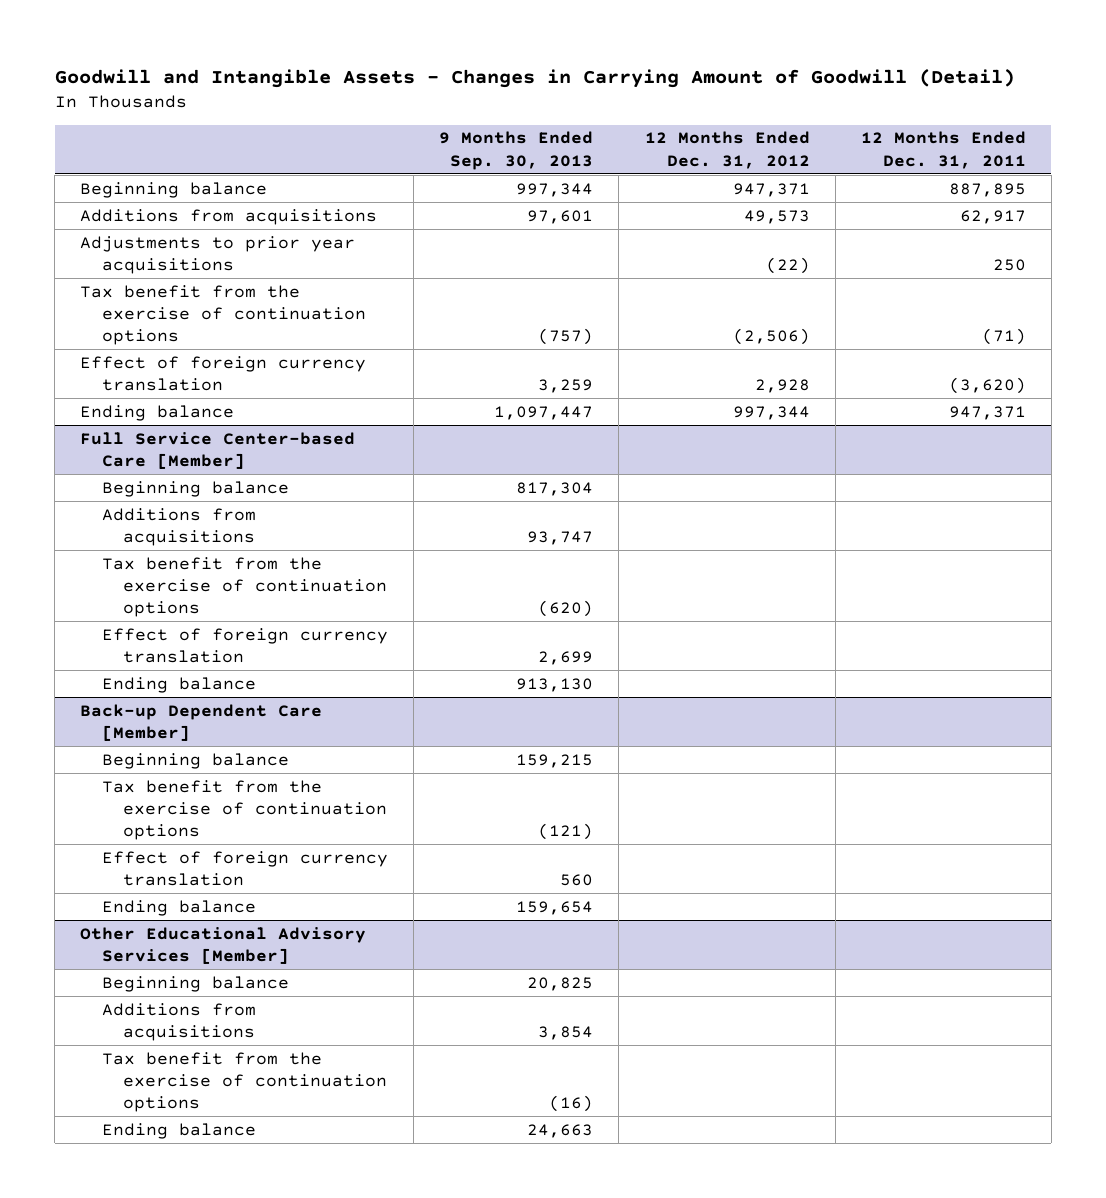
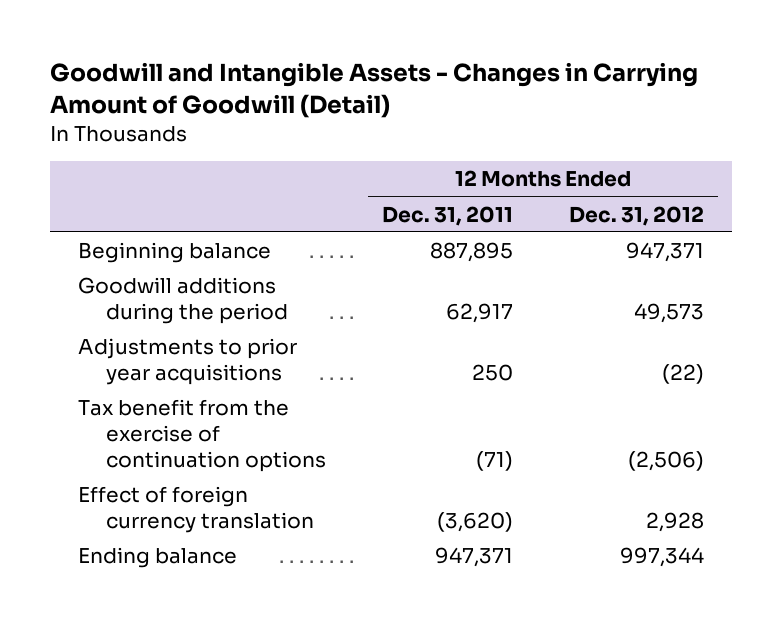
[439,131,594,170] 9 Months Ended Sep. 30, 2013 -> none
[80,208,378,225] Additions from acquisitions -> [77,277,288,324] Goodwill additions during the period
[80,431,356,469] Full Service Center-based Care [Member] -> none
[101,480,289,497] Beginning balance -> none
[101,507,256,546] Additions from acquisitions -> none
[101,556,388,618] Tax benefit from the exercise of continuation options -> none
[101,627,388,663] Effect of foreign currency translation -> none
[101,676,256,693] Ending balance -> none
[80,703,323,741] Back-up Dependent Care [Member] -> none
[101,752,289,769] Beginning balance -> none
[101,779,388,841] Tax benefit from the exercise of continuation options -> none
[101,850,388,886] Effect of foreign currency translation -> none
[101,899,256,916] Ending balance -> none
[80,926,367,964] Other Educational Advisory Services [Member] -> none
[101,975,289,992] Beginning balance -> none
[101,1002,256,1041] Additions from acquisitions -> none
[101,1051,388,1113] Tax benefit from the exercise of continuation options -> none
[101,1122,256,1139] Ending balance -> none

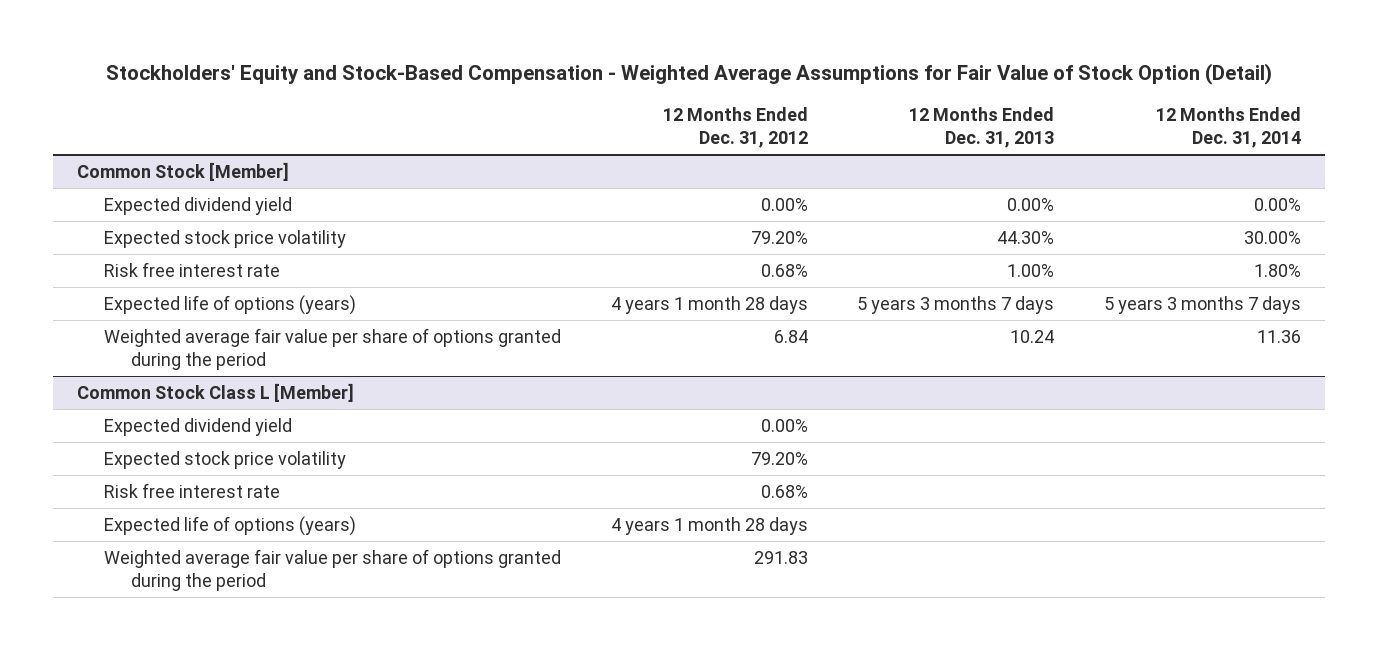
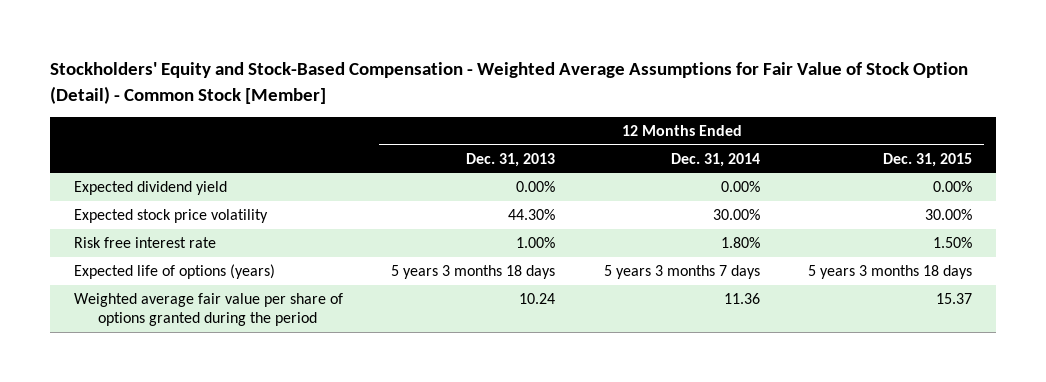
[106,63,1273,86] Stockholders' Equity and Stock-Based Compensation - Weighted Average Assumptions for Fair Value of Stock Option (Detail) -> [50,62,969,104] Stockholders' Equity and Stock-Based Compensation - Weighted Average Assumptions for Fair Value of Stock Option (Detail) - Common Stock [Member]
[662,107,808,149] 12 Months Ended Dec. 31, 2012 -> none
none -> [882,152,972,167] Dec. 31, 2015
[77,161,290,181] Common Stock [Member] -> none
[857,295,1055,314] 5 years 3 months 7 days -> [391,265,556,280] 5 years 3 months 18 days
[77,382,355,402] Common Stock Class L [Member] -> none
[104,417,293,436] Expected dividend yield -> none
[104,450,347,469] Expected stock price volatility -> none
[104,482,281,498] Risk free interest rate -> none
[104,515,357,536] Expected life of options (years) -> none
[104,548,562,591] Weighted average fair value per share of options granted during the period -> none

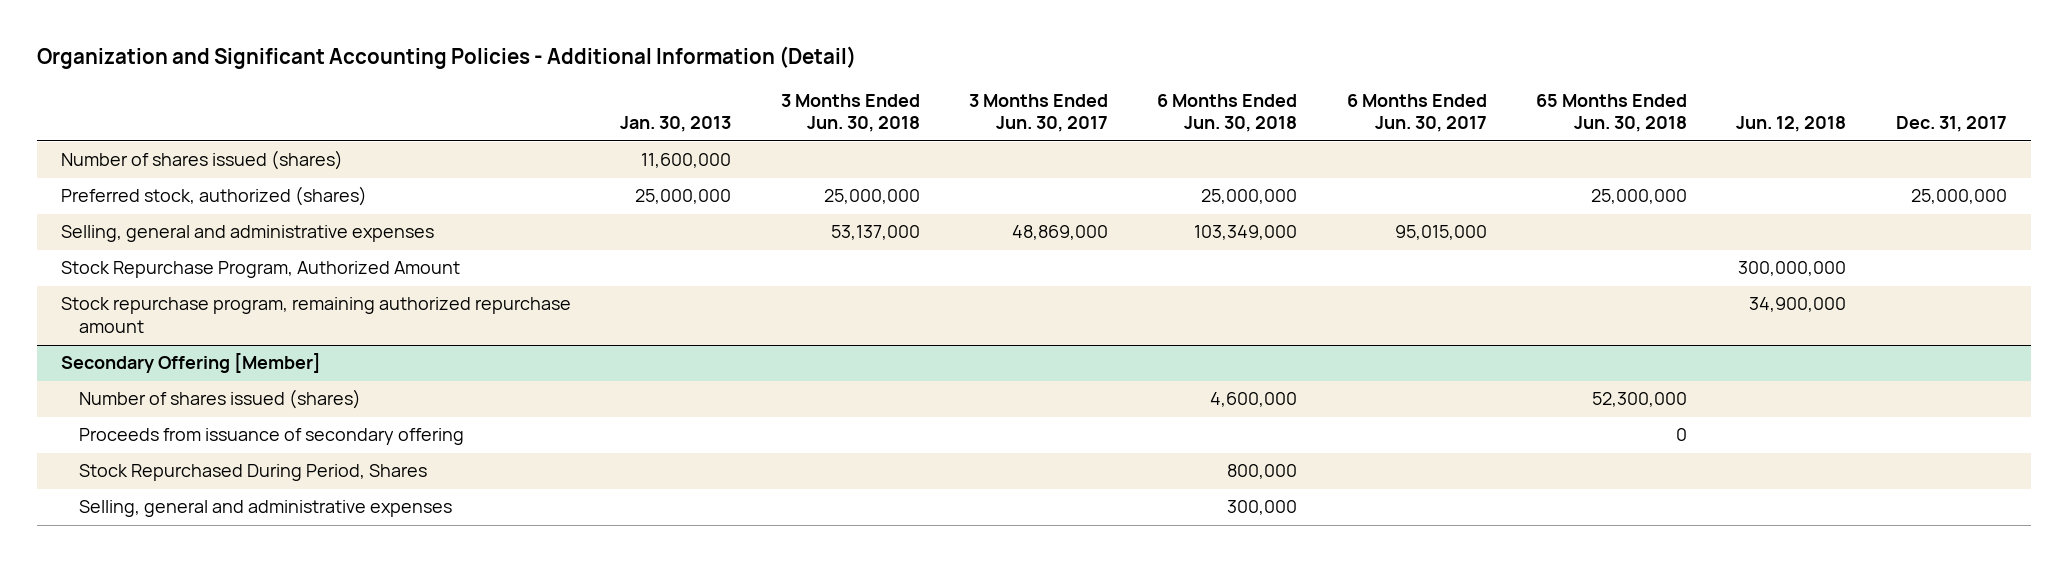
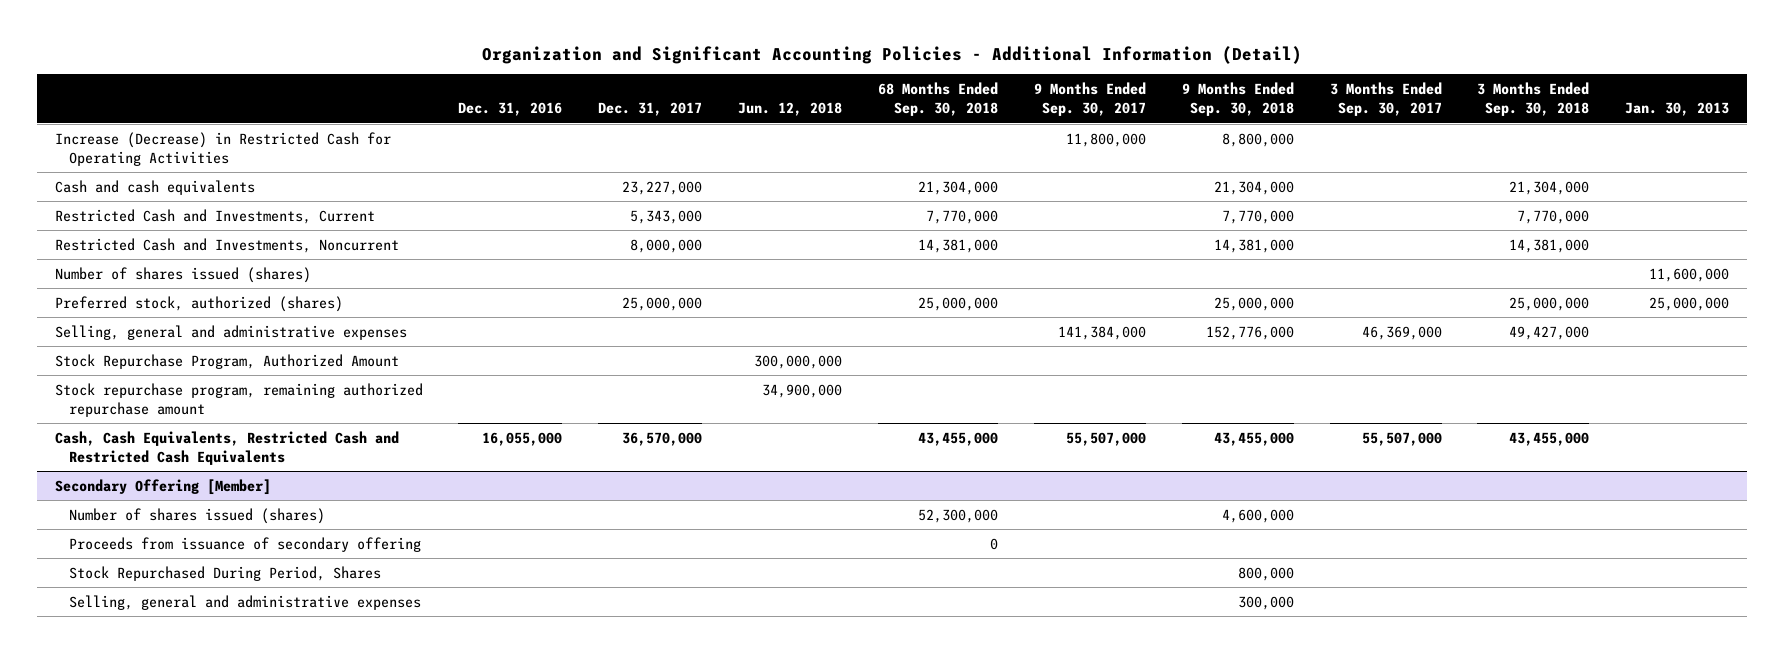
[780,93,920,133] 3 Months Ended Jun. 30, 2018 -> none
[969,93,1109,133] 3 Months Ended Jun. 30, 2017 -> none
[1157,93,1298,133] 6 Months Ended Jun. 30, 2018 -> none
[1346,93,1487,133] 6 Months Ended Jun. 30, 2017 -> none
[1535,93,1687,133] 65 Months Ended Jun. 30, 2018 -> none
none -> [458,102,563,117] Dec. 31, 2016
none -> [878,82,999,117] 68 Months Ended Sep. 30, 2018
none -> [1033,82,1146,117] 9 Months Ended Sep. 30, 2017
none -> [1181,82,1294,117] 9 Months Ended Sep. 30, 2018
none -> [1329,82,1442,117] 3 Months Ended Sep. 30, 2017
none -> [1477,82,1590,117] 3 Months Ended Sep. 30, 2018
none -> [54,131,391,166] Increase (Decrease) in Restricted Cash for Operating Activities
none -> [54,179,255,195] Cash and cash equivalents
none -> [54,208,375,224] Restricted Cash and Investments, Current
none -> [54,237,399,253] Restricted Cash and Investments, Noncurrent
none -> [54,430,399,465] Cash, Cash Equivalents, Restricted Cash and Restricted Cash Equivalents

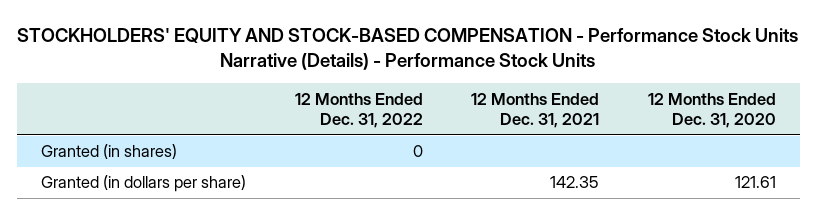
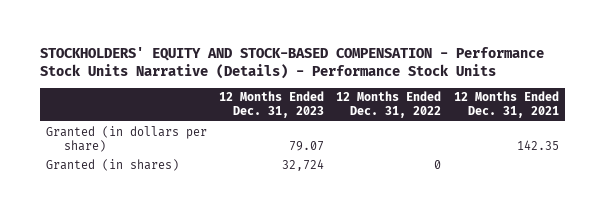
[648,92,777,129] 12 Months Ended Dec. 31, 2020 -> none
none -> [219,91,325,119] 12 Months Ended Dec. 31, 2023
[40,144,177,160] Granted (in shares) -> [45,158,179,171] Granted (in shares)

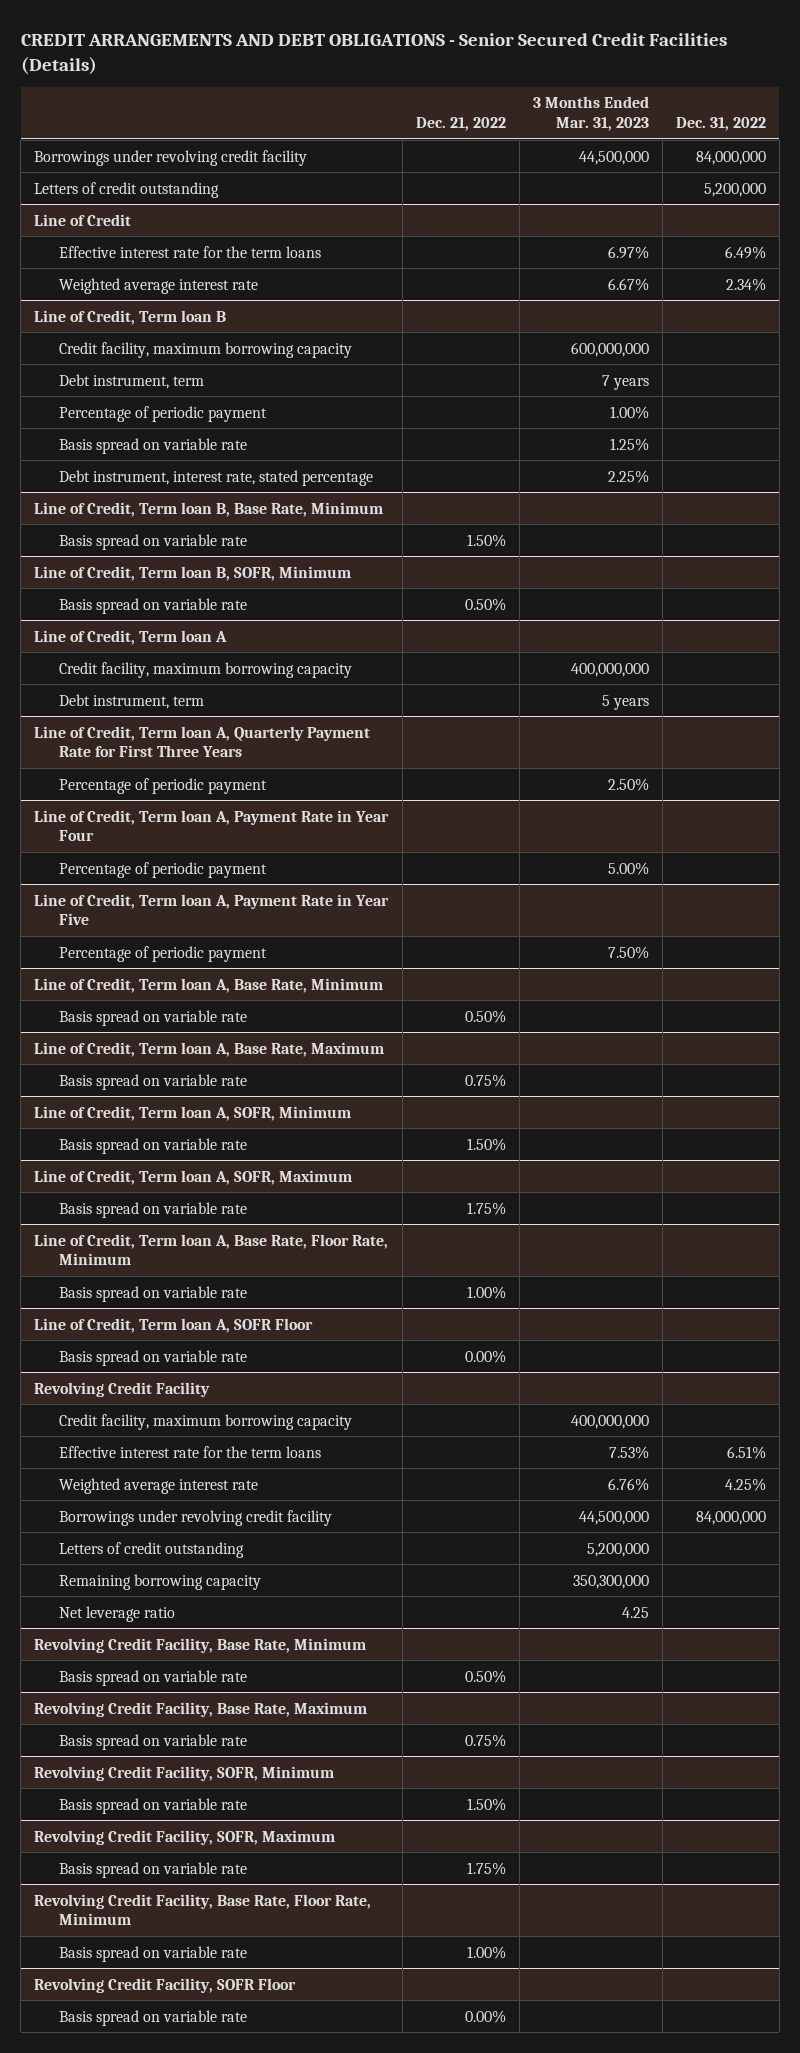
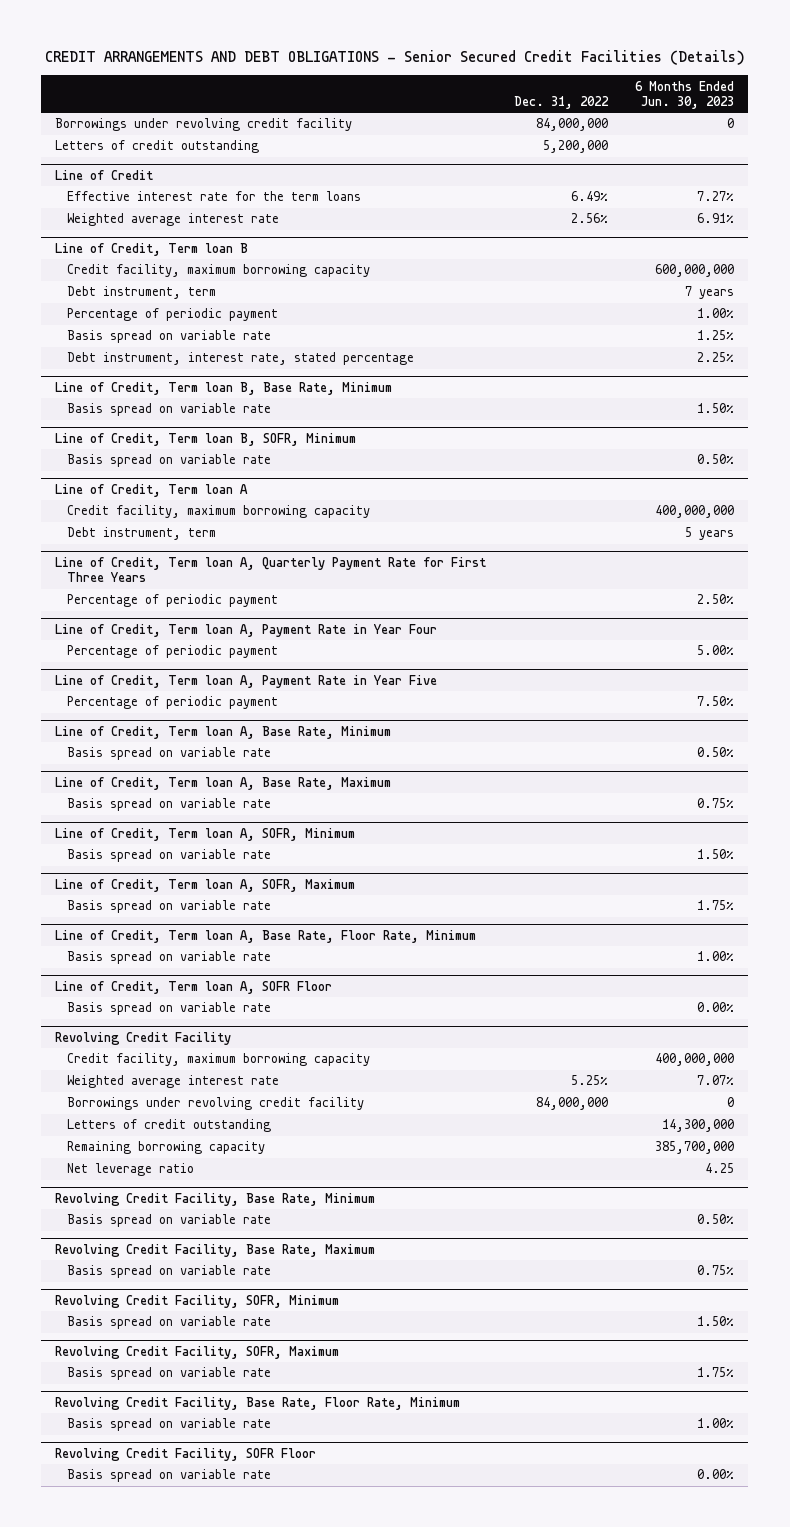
[415,117,506,132] Dec. 21, 2022 -> none
[532,96,649,132] 3 Months Ended Mar. 31, 2023 -> none
none -> [635,80,735,109] 6 Months Ended Jun. 30, 2023
[725,277,766,291] 2.34% -> [570,213,608,224] 2.56%
[59,1445,322,1458] Effective interest rate for the term loans -> none
[724,1477,766,1491] 4.25% -> [570,1075,608,1086] 5.25%

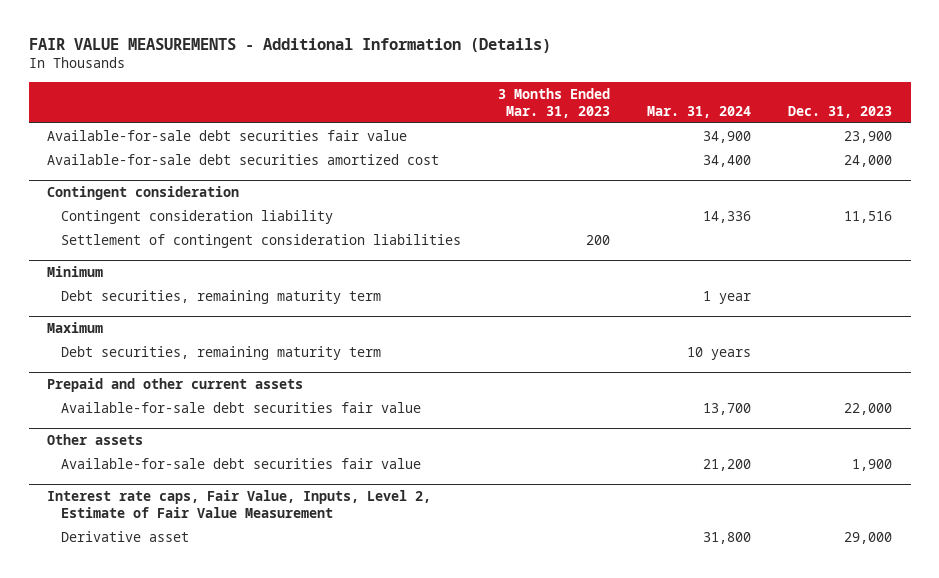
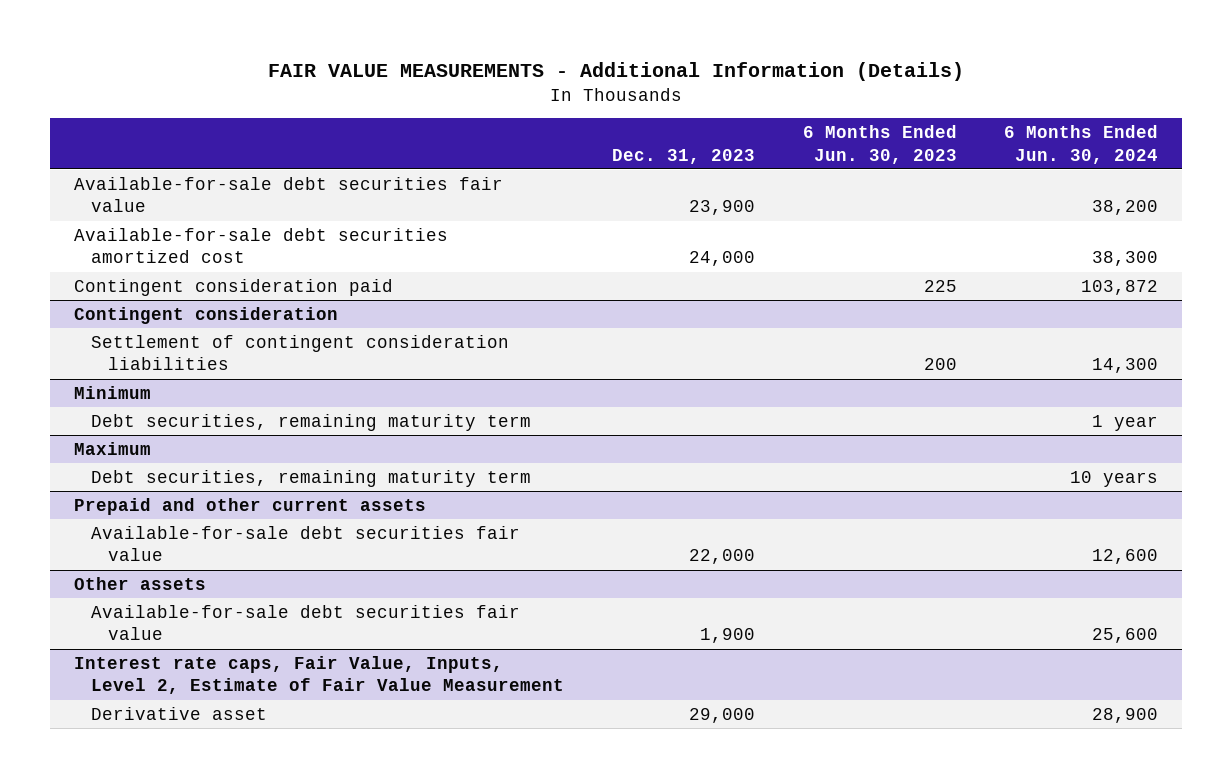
[498,87,611,118] 3 Months Ended Mar. 31, 2023 -> none
[647,105,752,118] Mar. 31, 2024 -> none
none -> [802,125,957,164] 6 Months Ended Jun. 30, 2023
none -> [1004,125,1159,164] 6 Months Ended Jun. 30, 2024
none -> [74,278,394,296] Contingent consideration paid
[61,209,334,224] Contingent consideration liability -> none

